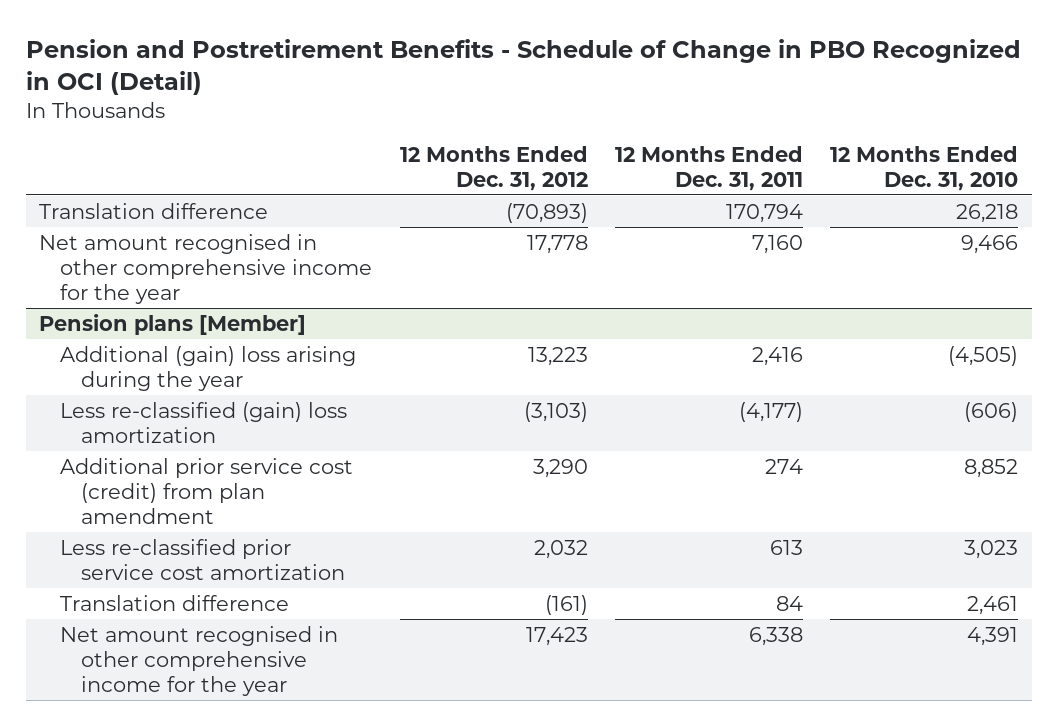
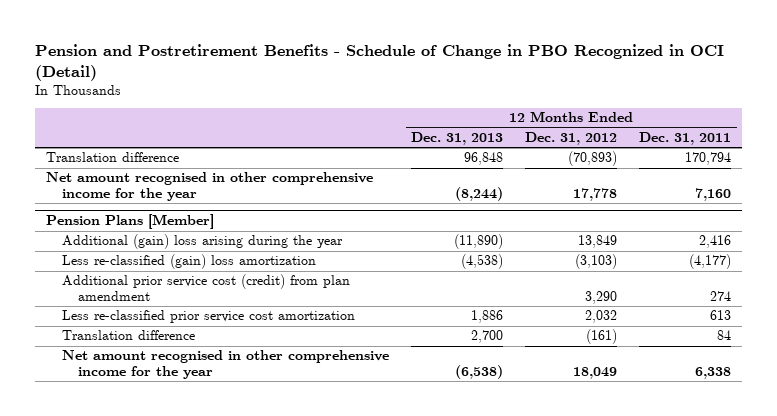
[830,145,1019,191] 12 Months Ended Dec. 31, 2010 -> none
none -> [411,132,504,146] Dec. 31, 2013
[39,313,307,335] Pension plans [Member] -> [45,214,214,230] Pension Plans [Member]
[527,346,588,366] 13,223 -> [578,235,618,249] 13,849
[525,626,588,646] 17,423 -> [573,367,618,380] 18,049

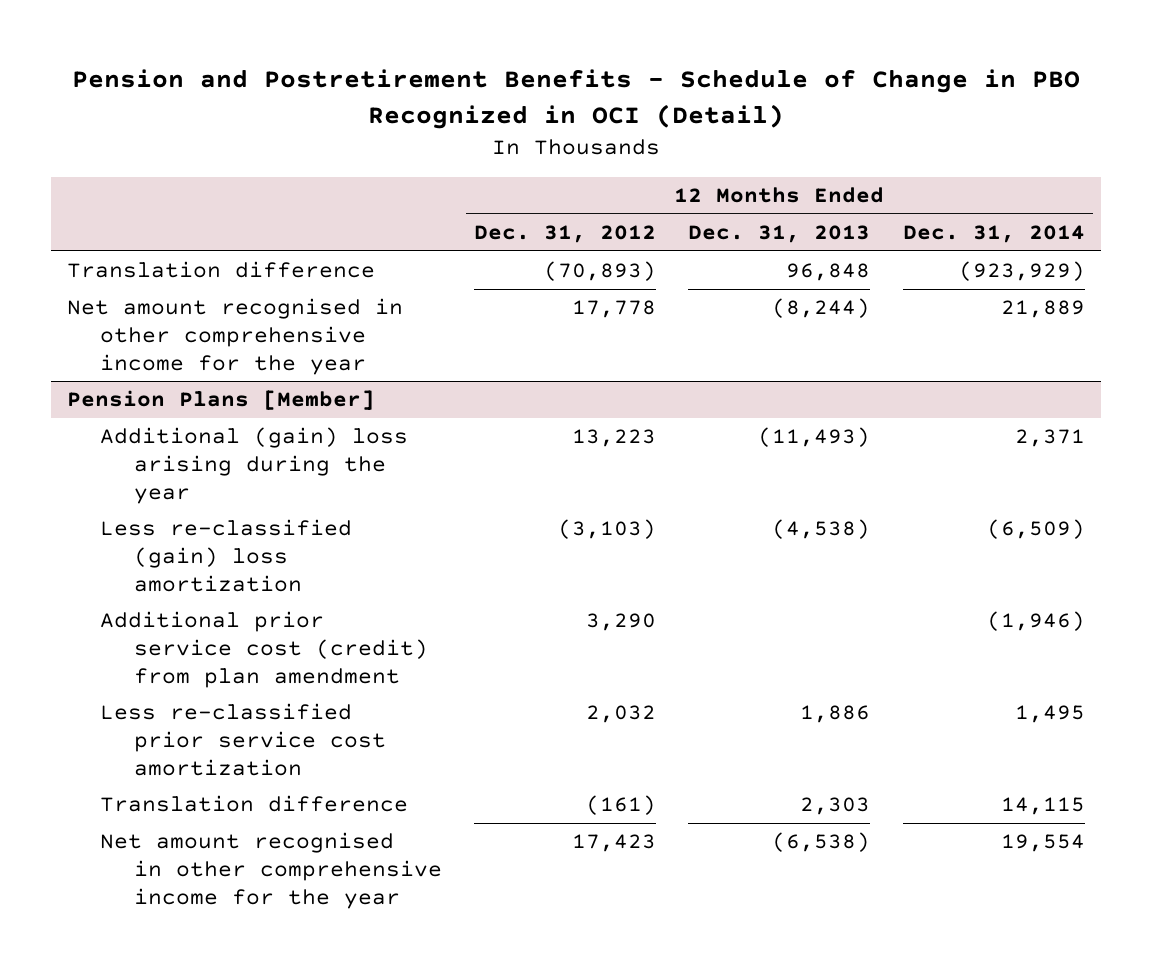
[639,132,732,146] Dec. 31, 2011 -> none
none -> [902,225,1085,244] Dec. 31, 2014
[454,234,504,250] (11,890) -> [758,427,871,448] (11,493)
[578,235,618,249] 13,849 -> [572,429,657,448] 13,223
[471,330,504,344] 2,700 -> [800,797,871,816] 2,303
[573,367,618,380] 18,049 -> [572,834,657,853] 17,423

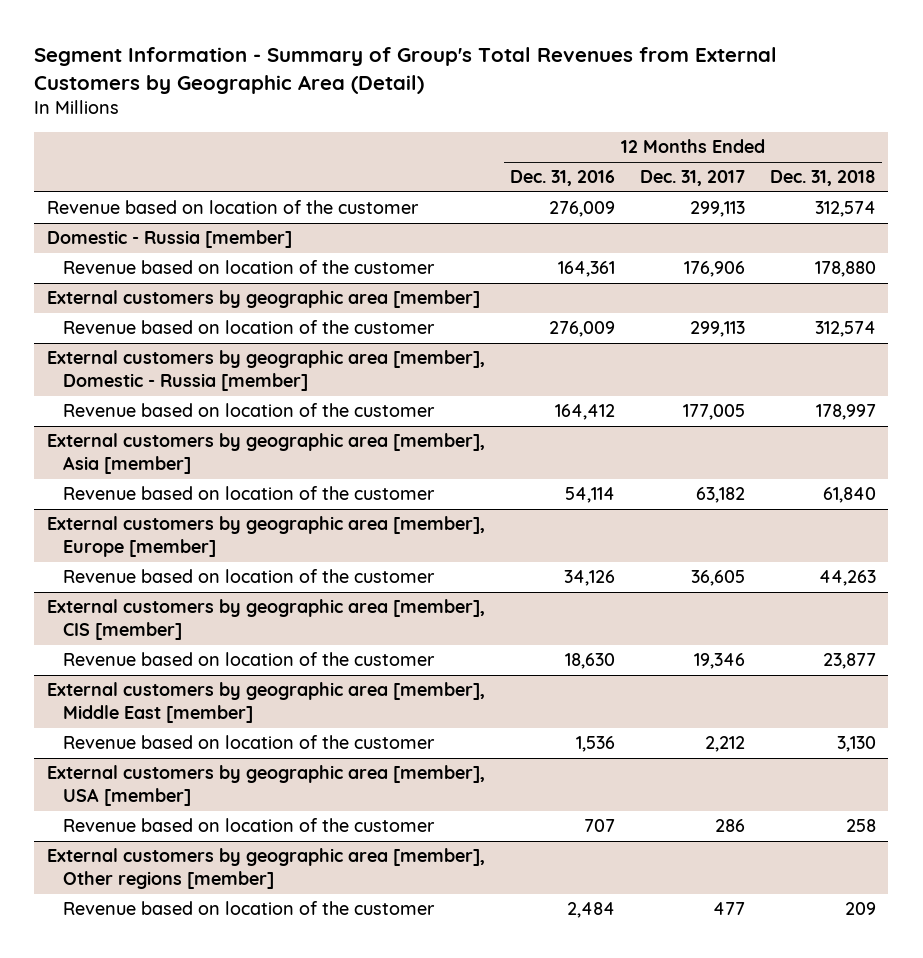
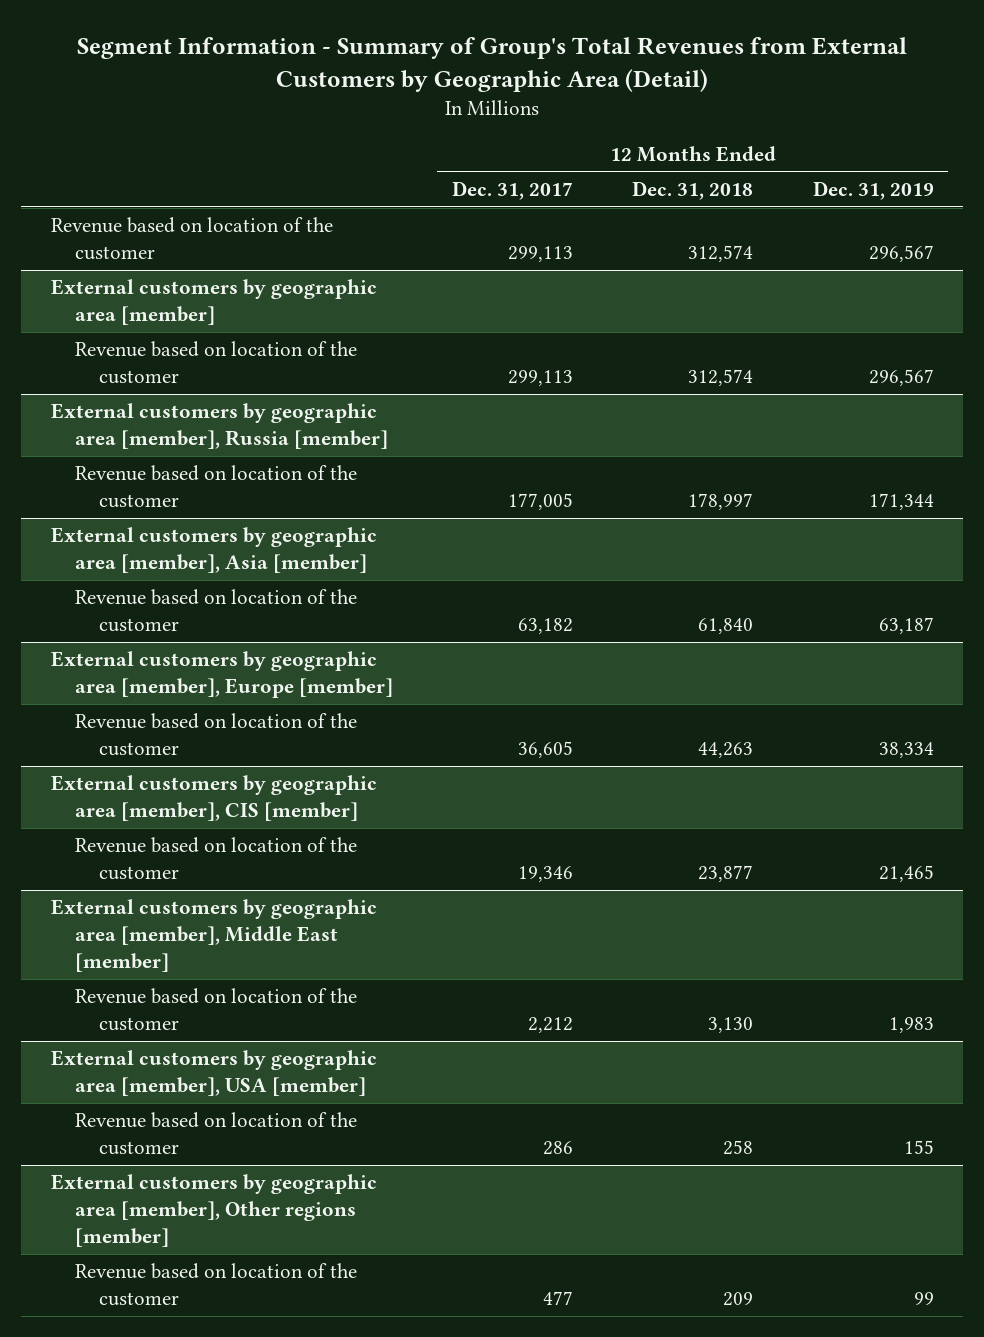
[509,170,615,187] Dec. 31, 2016 -> none
none -> [812,180,934,200] Dec. 31, 2019
[46,230,292,249] Domestic - Russia [member] -> none
[63,260,436,275] Revenue based on location of the customer -> none
[46,350,485,391] External customers by geographic area [member], Domestic - Russia [member] -> [50,403,388,450] External customers by geographic area [member], Russia [member]

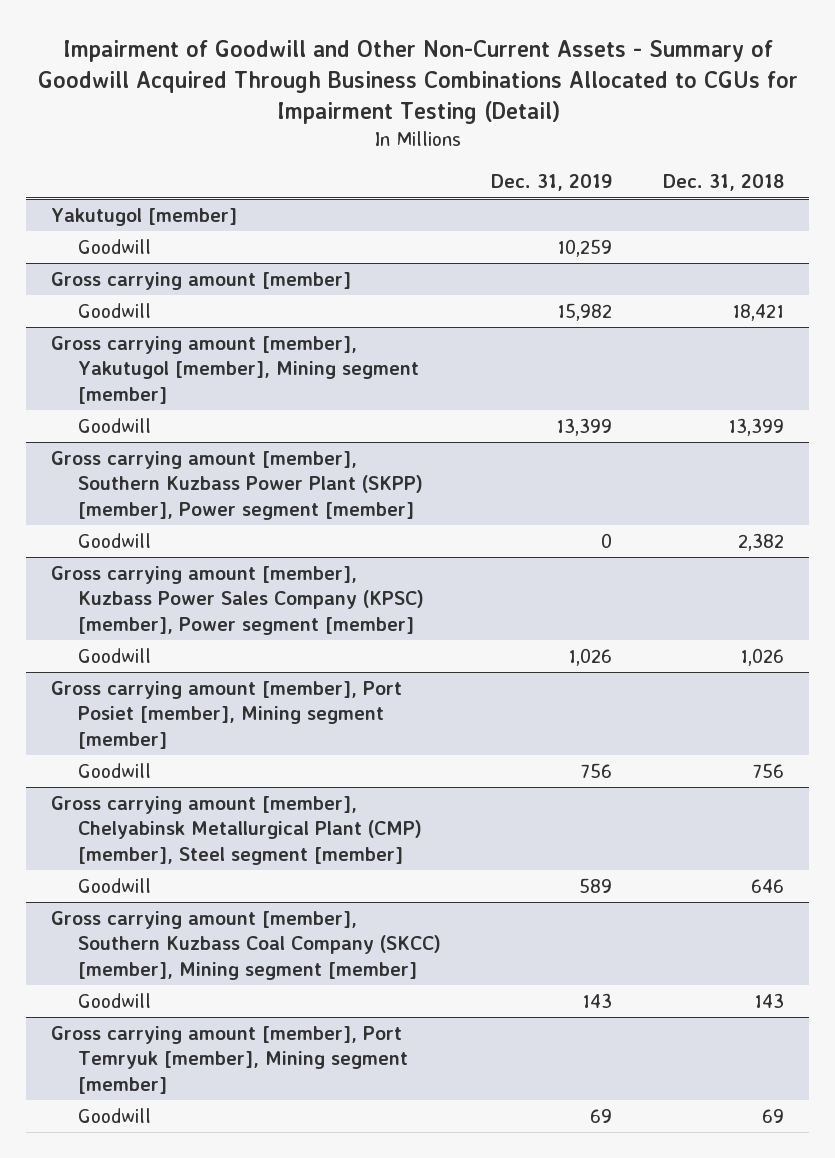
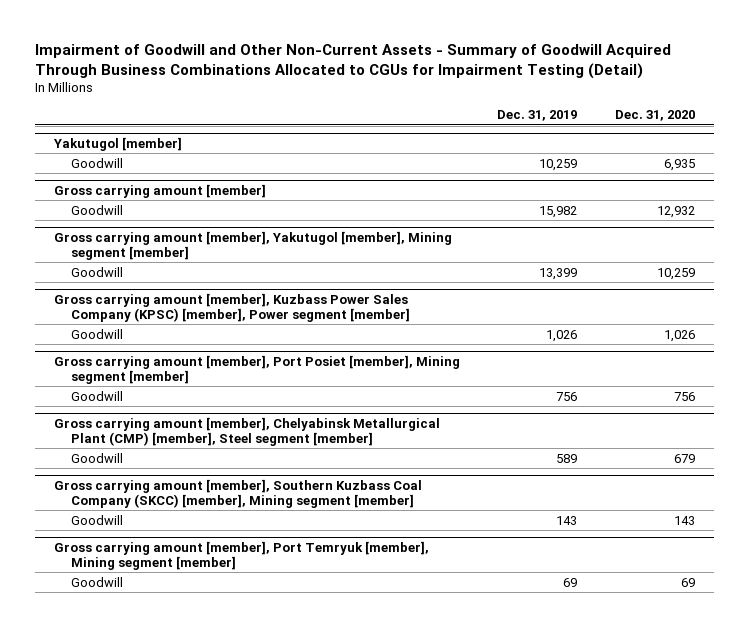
[662,174,784,192] Dec. 31, 2018 -> none
none -> [614,110,695,122] Dec. 31, 2020
[51,450,424,520] Gross carrying amount [member], Southern Kuzbass Power Plant (SKPP) [member], Power segment [member] -> none
[78,532,152,548] Goodwill -> none

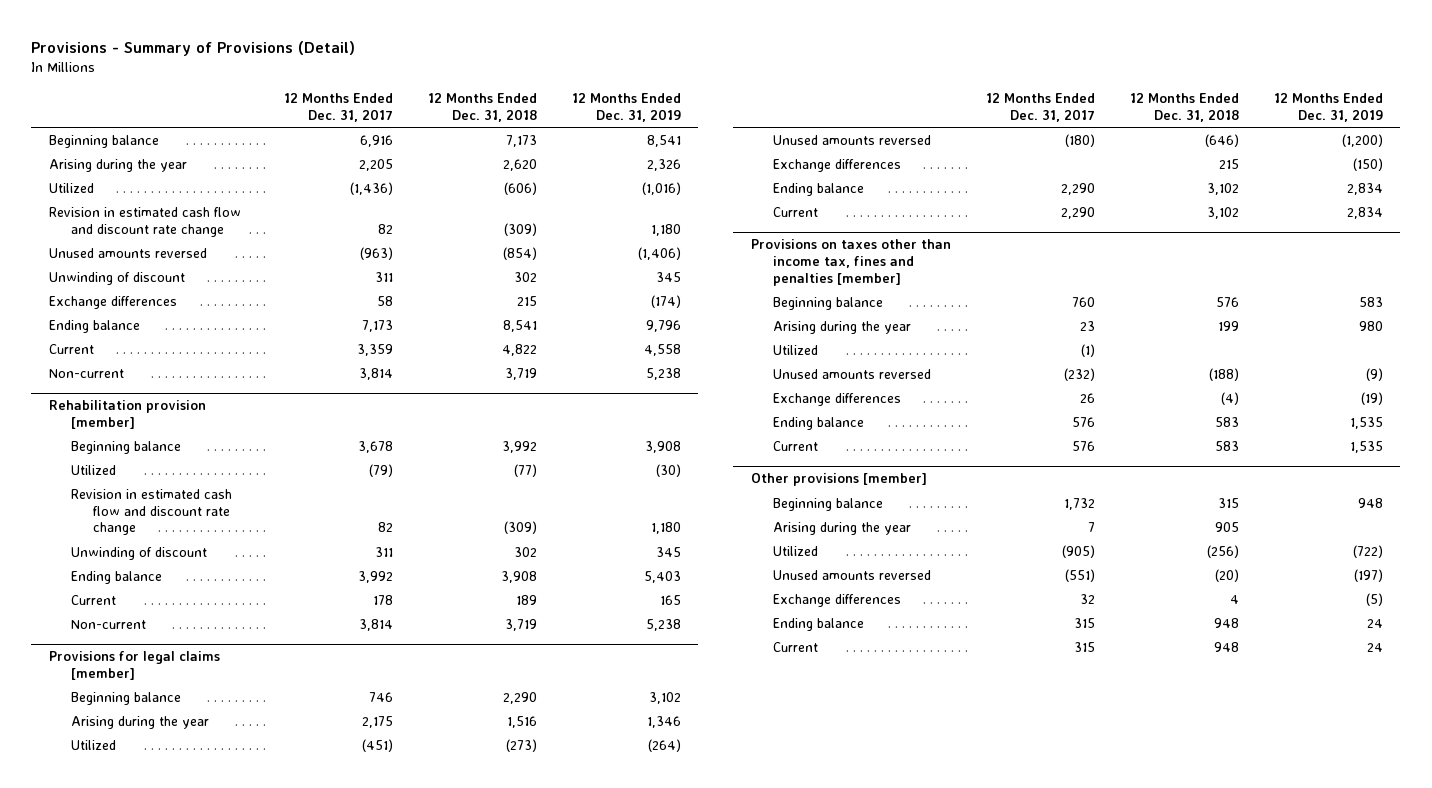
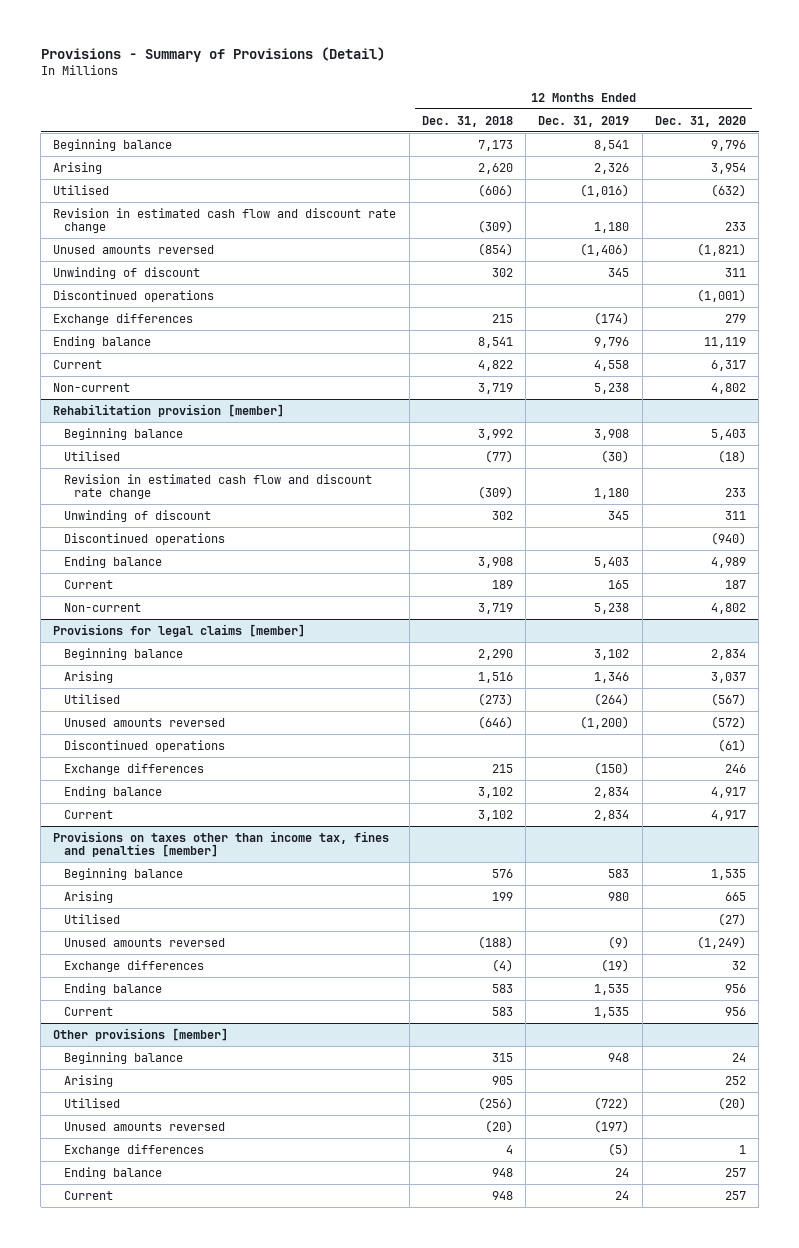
[283,93,393,122] 12 Months Ended Dec. 31, 2017 -> none
none -> [654,115,746,127] Dec. 31, 2020
[48,158,187,172] Arising during the year -> [53,161,103,174] Arising
[48,182,94,193] Utilized -> [53,184,110,195] Utilised
none -> [53,289,215,302] Discontinued operations
[70,464,116,475] Utilized -> [63,450,120,461] Utilised
none -> [63,532,225,545] Discontinued operations
[70,715,209,729] Arising during the year -> [63,670,113,683] Arising
[70,739,116,750] Utilized -> [63,693,120,704] Utilised
none -> [63,739,225,752] Discontinued operations
[772,320,911,334] Arising during the year -> [63,890,113,903] Arising
[772,344,818,355] Utilized -> [63,913,120,924] Utilised
[772,521,911,535] Arising during the year -> [63,1074,113,1087] Arising
[772,545,818,556] Utilized -> [63,1097,120,1108] Utilised

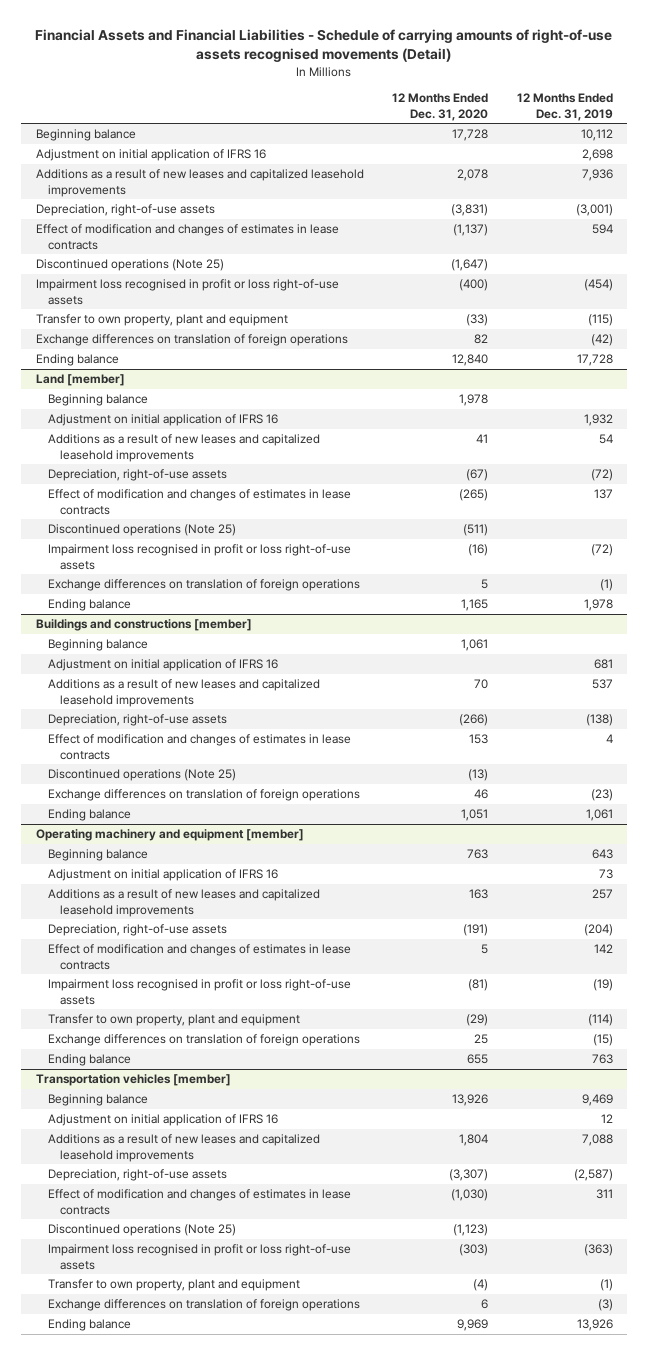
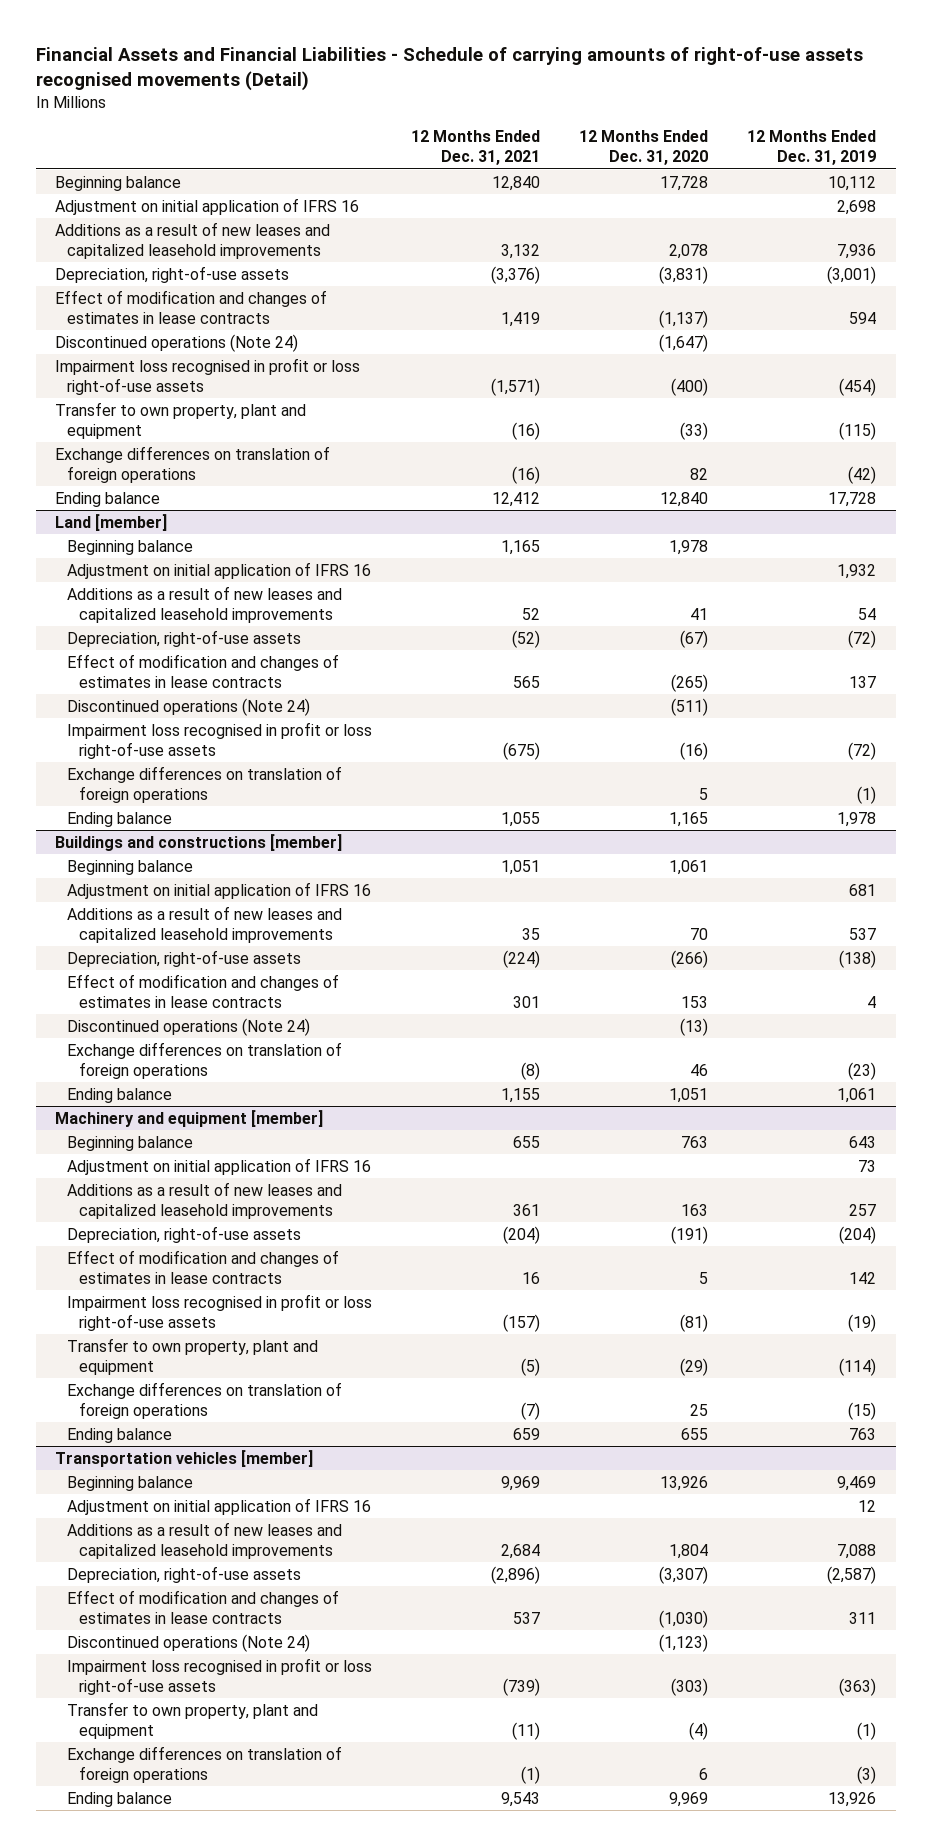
none -> [411,130,541,166] 12 Months Ended Dec. 31, 2021
[35,259,224,272] Discontinued operations (Note 25) -> [55,333,299,352] Discontinued operations (Note 24)
[47,524,236,537] Discontinued operations (Note 25) -> [67,697,311,716] Discontinued operations (Note 24)
[47,769,236,782] Discontinued operations (Note 25) -> [67,1017,311,1036] Discontinued operations (Note 24)
[35,829,304,842] Operating machinery and equipment [member] -> [55,1109,324,1127] Machinery and equipment [member]
[47,1224,236,1237] Discontinued operations (Note 25) -> [67,1633,311,1652] Discontinued operations (Note 24)

